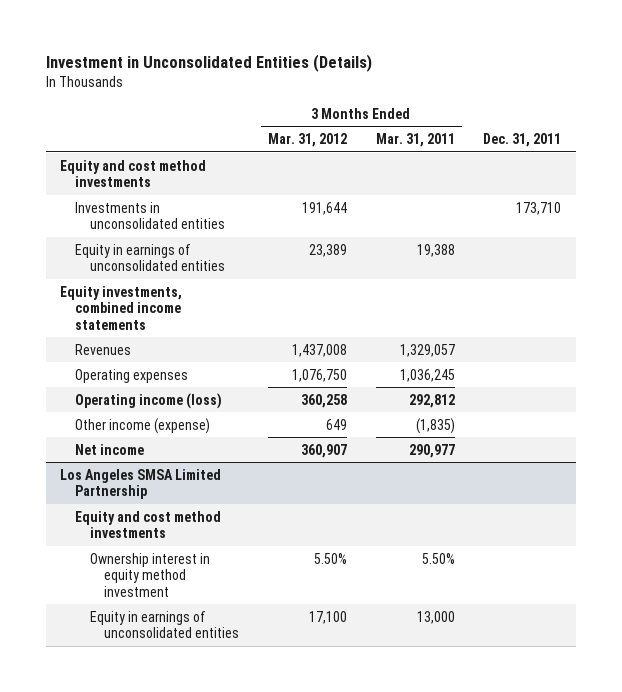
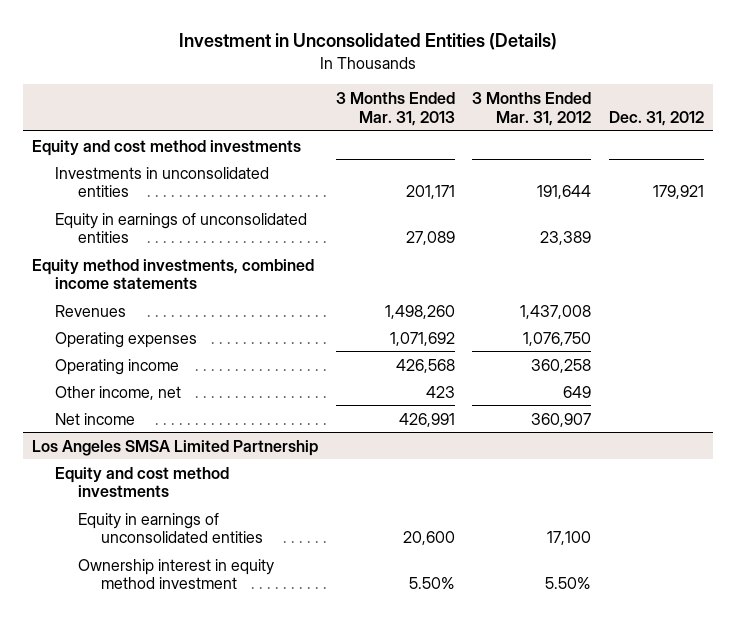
[375,133,455,148] Mar. 31, 2011 -> none
[483,133,562,148] Dec. 31, 2011 -> none
none -> [335,91,455,126] 3 Months Ended Mar. 31, 2013
none -> [609,110,705,126] Dec. 31, 2012
[60,285,183,330] Equity investments, combined income statements -> [31,258,314,290] Equity method investments, combined income statements
[75,392,223,409] Operating income (loss) -> [54,358,179,375] Operating income
[75,417,211,434] Other income (expense) -> [54,385,181,400] Other income, net
[89,552,210,597] Ownership interest in equity method investment -> [77,558,274,590] Ownership interest in equity method investment

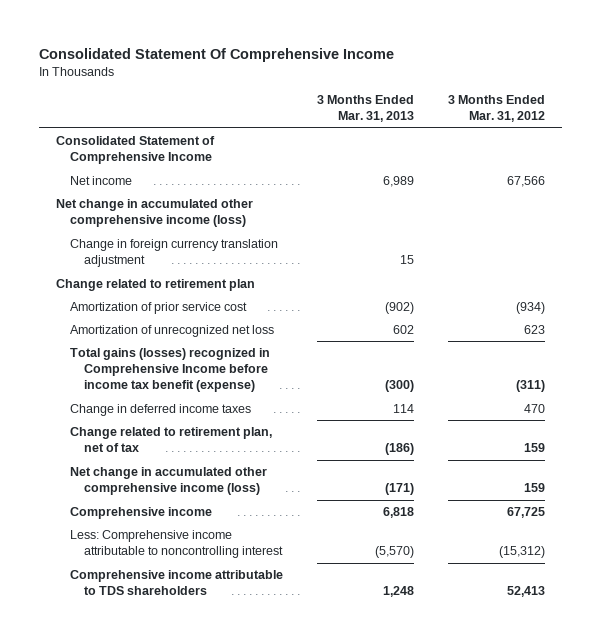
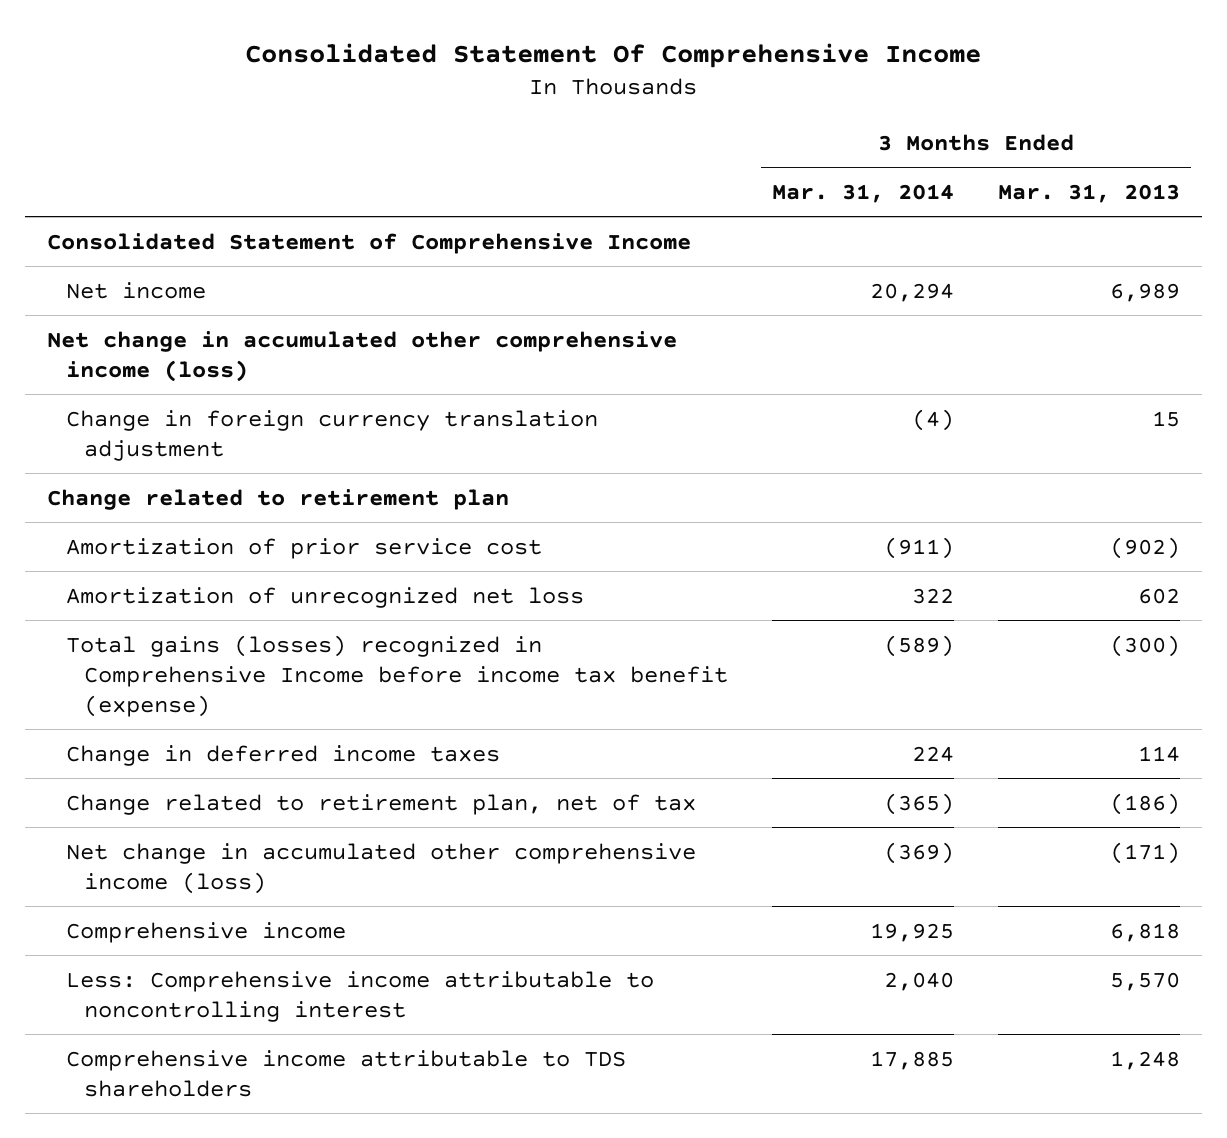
[447,95,545,123] 3 Months Ended Mar. 31, 2012 -> none
none -> [771,183,954,203] Mar. 31, 2014
[375,546,415,559] (5,570) -> [1109,971,1180,991] 5,570

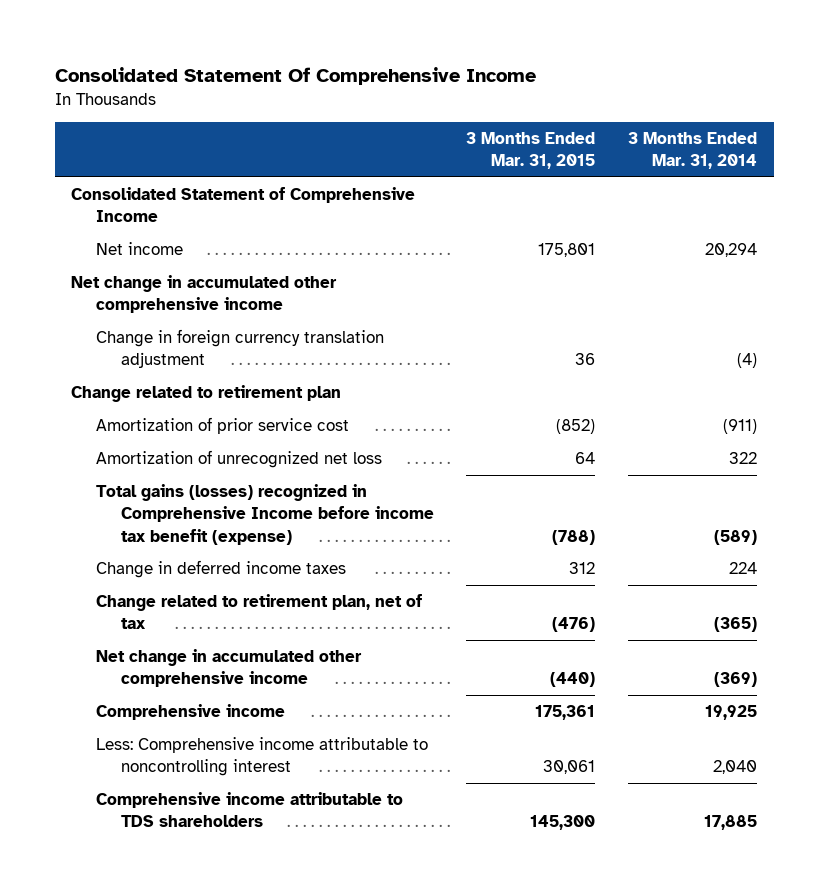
[997,183,1180,203] Mar. 31, 2013 -> none
none -> [466,132,596,170] 3 Months Ended Mar. 31, 2015
[47,330,678,382] Net change in accumulated other comprehensive income (loss) -> [71,275,338,314] Net change in accumulated other comprehensive income
[65,842,696,894] Net change in accumulated other comprehensive income (loss) -> [95,649,362,688] Net change in accumulated other comprehensive income

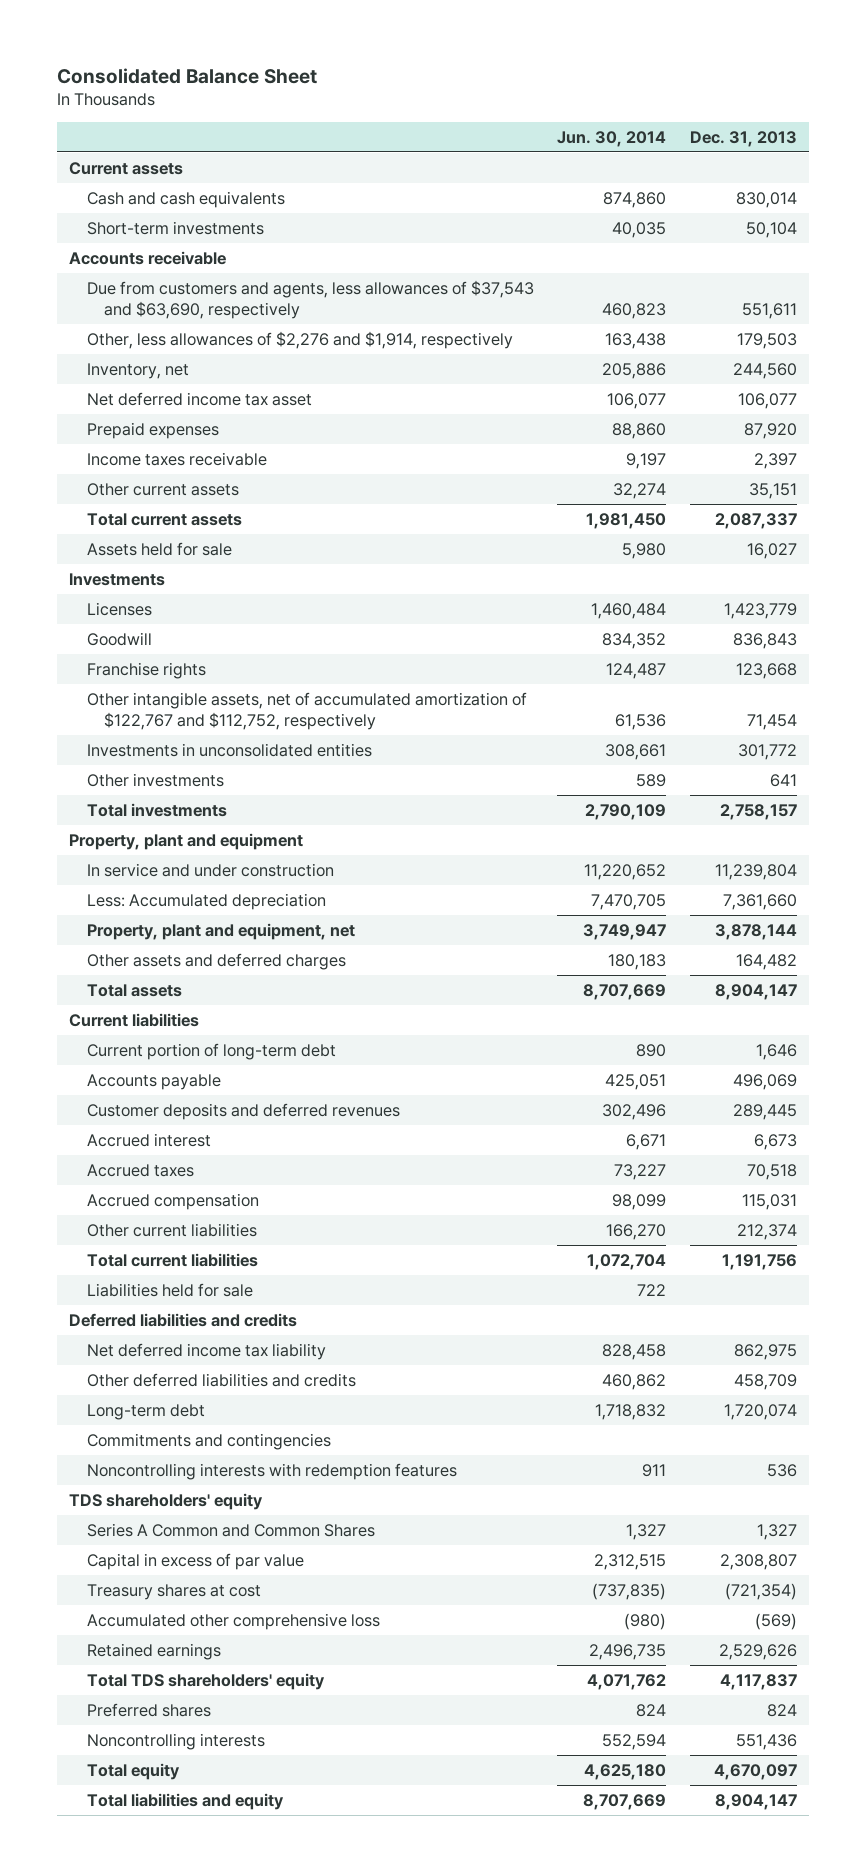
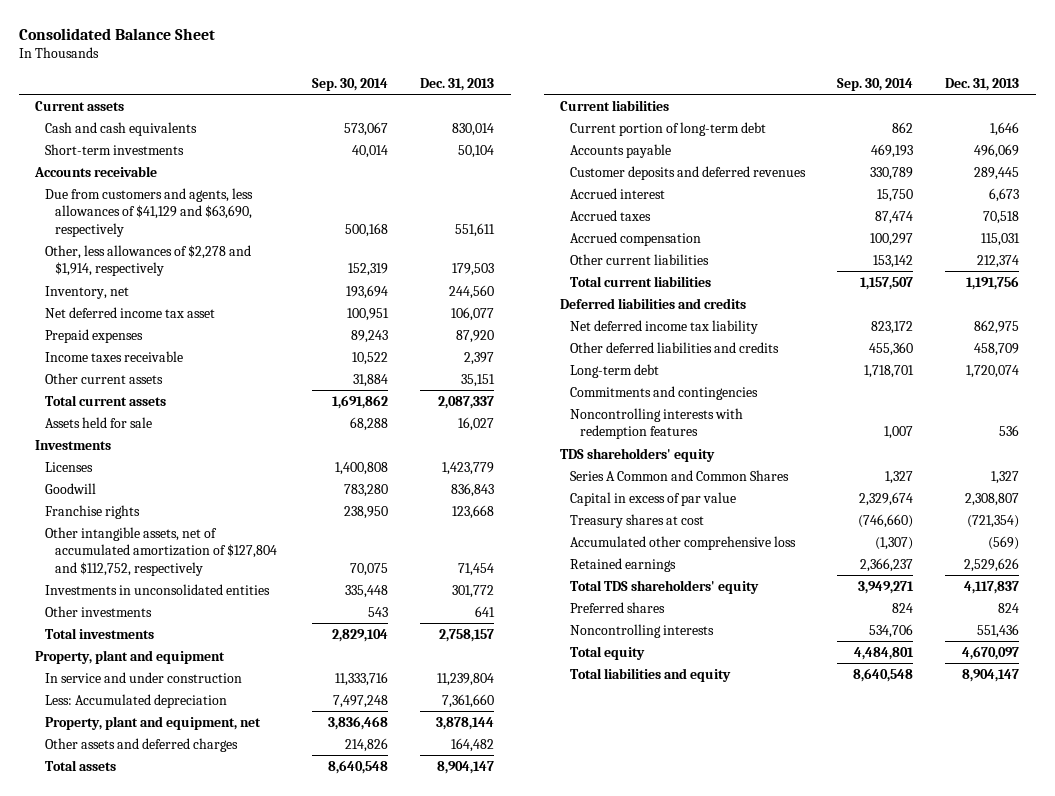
[557,131,667,148] Jun. 30, 2014 -> none
none -> [312,77,389,91] Sep. 30, 2014
[86,279,534,319] Due from customers and agents, less allowances of $37,543 and $63,690, respectively -> [45,187,254,237] Due from customers and agents, less allowances of $41,129 and $63,690, respectively
[86,330,513,349] Other, less allowances of $2,276 and $1,914, respectively -> [45,244,252,277] Other, less allowances of $2,278 and $1,914, respectively
[86,691,527,730] Other intangible assets, net of accumulated amortization of $122,767 and $112,752, respectively -> [45,526,277,576] Other intangible assets, net of accumulated amortization of $127,804 and $112,752, respectively
[86,1282,253,1297] Liabilities held for sale -> none

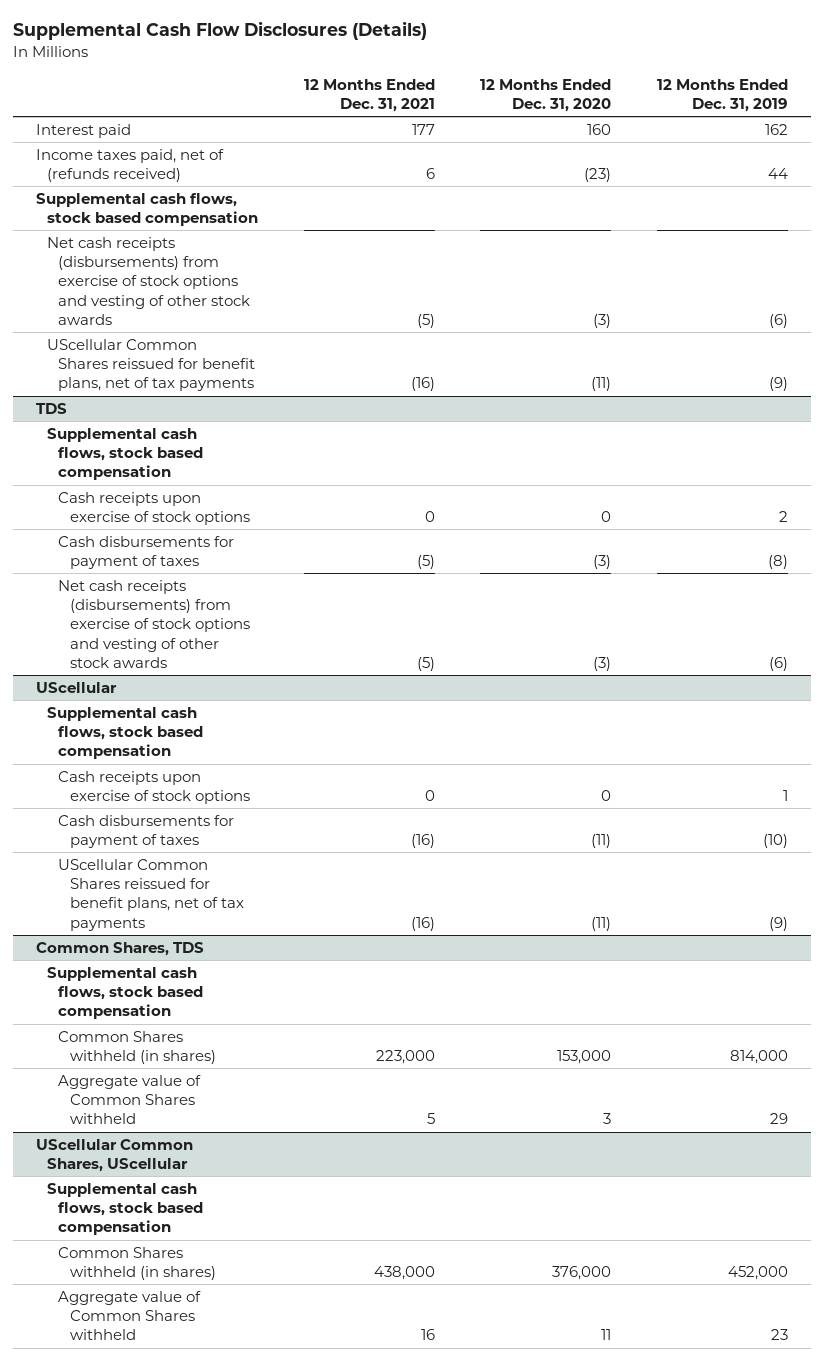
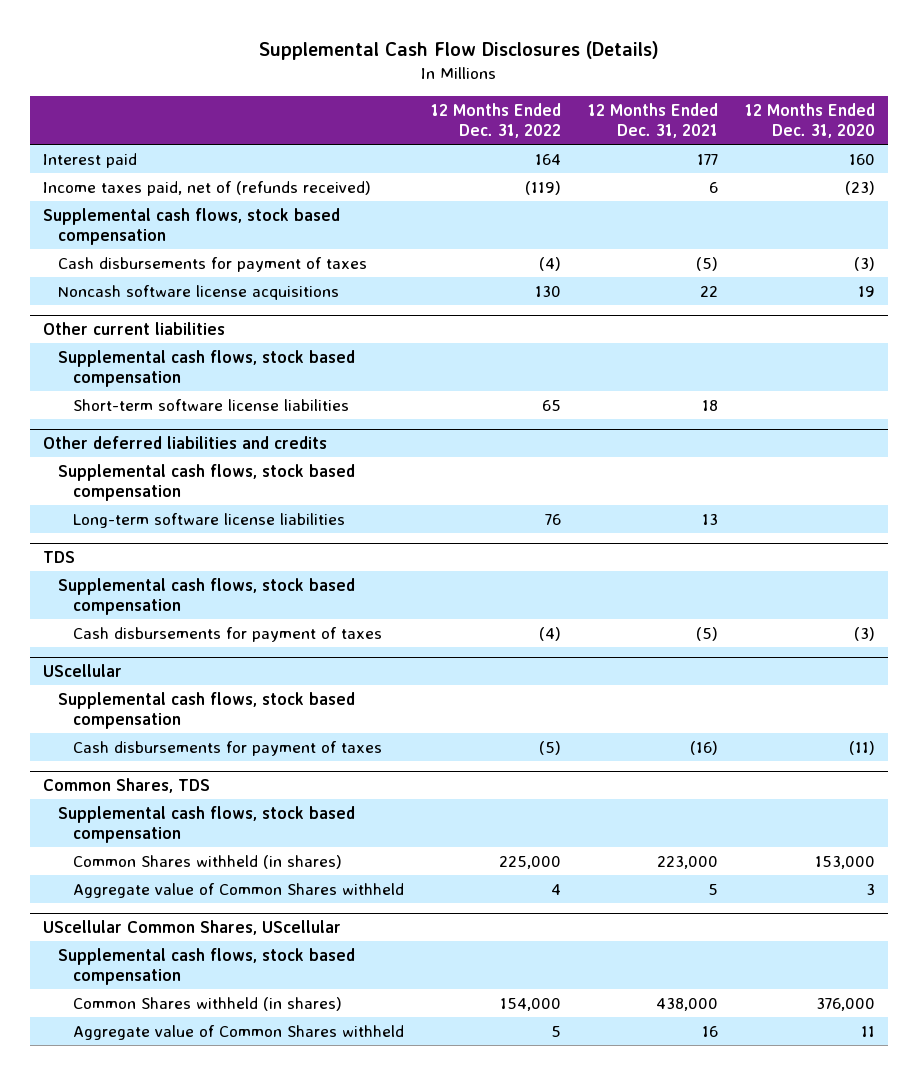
[656,79,788,113] 12 Months Ended Dec. 31, 2019 -> none
none -> [430,102,561,139] 12 Months Ended Dec. 31, 2022
[46,236,251,326] Net cash receipts (disbursements) from exercise of stock options and vesting of other stock awards -> none
[46,338,256,392] UScellular Common Shares reissued for benefit plans, net of tax payments -> none
none -> [58,256,368,272] Cash disbursements for payment of taxes
none -> [58,284,340,300] Noncash software license acquisitions
none -> [43,321,226,335] Other current liabilities
none -> [58,349,356,388] Supplemental cash flows, stock based compensation
none -> [72,398,349,411] Short-term software license liabilities
none -> [43,435,328,449] Other deferred liabilities and credits
none -> [58,463,356,502] Supplemental cash flows, stock based compensation
none -> [72,512,345,528] Long-term software license liabilities
[58,491,250,526] Cash receipts upon exercise of stock options -> none
[58,579,250,669] Net cash receipts (disbursements) from exercise of stock options and vesting of other stock awards -> none
[58,770,250,805] Cash receipts upon exercise of stock options -> none
[58,858,244,931] UScellular Common Shares reissued for benefit plans, net of tax payments -> none

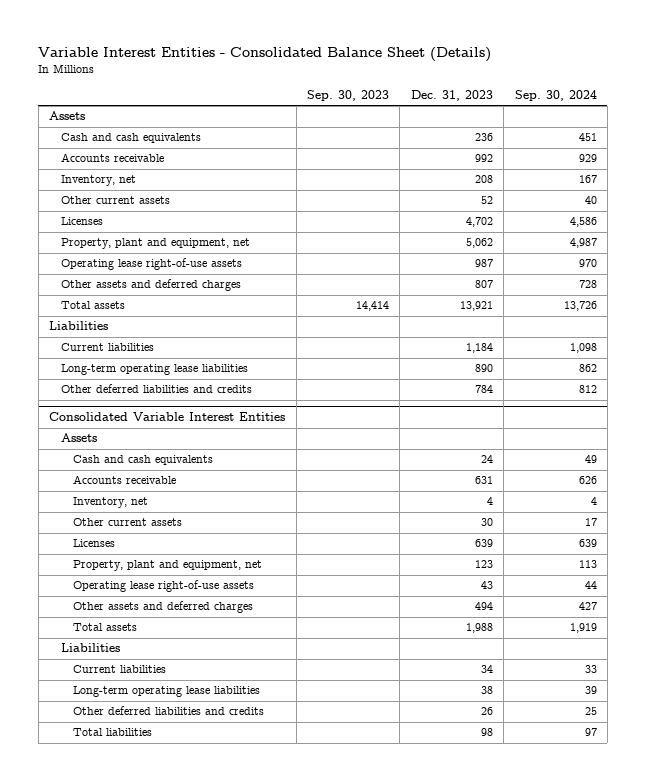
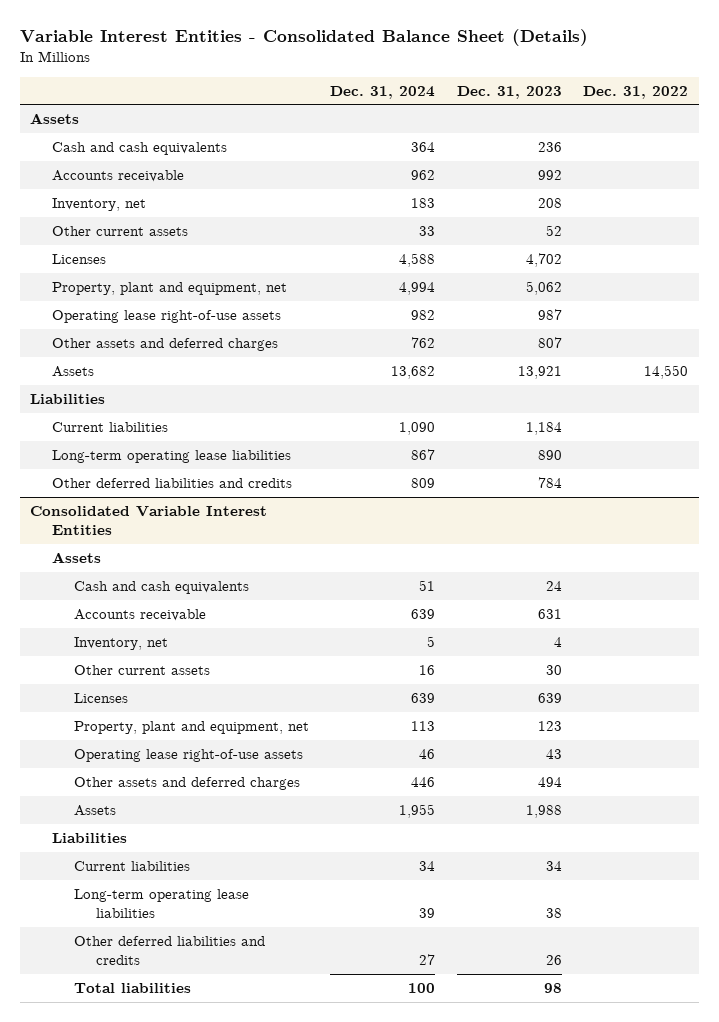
[307,89,390,101] Sep. 30, 2023 -> none
[514,89,597,101] Sep. 30, 2024 -> none
none -> [330,85,436,99] Dec. 31, 2024
none -> [583,85,689,99] Dec. 31, 2022
[61,301,126,310] Total assets -> [52,365,95,377] Assets
[72,623,137,632] Total assets -> [73,804,116,816] Assets

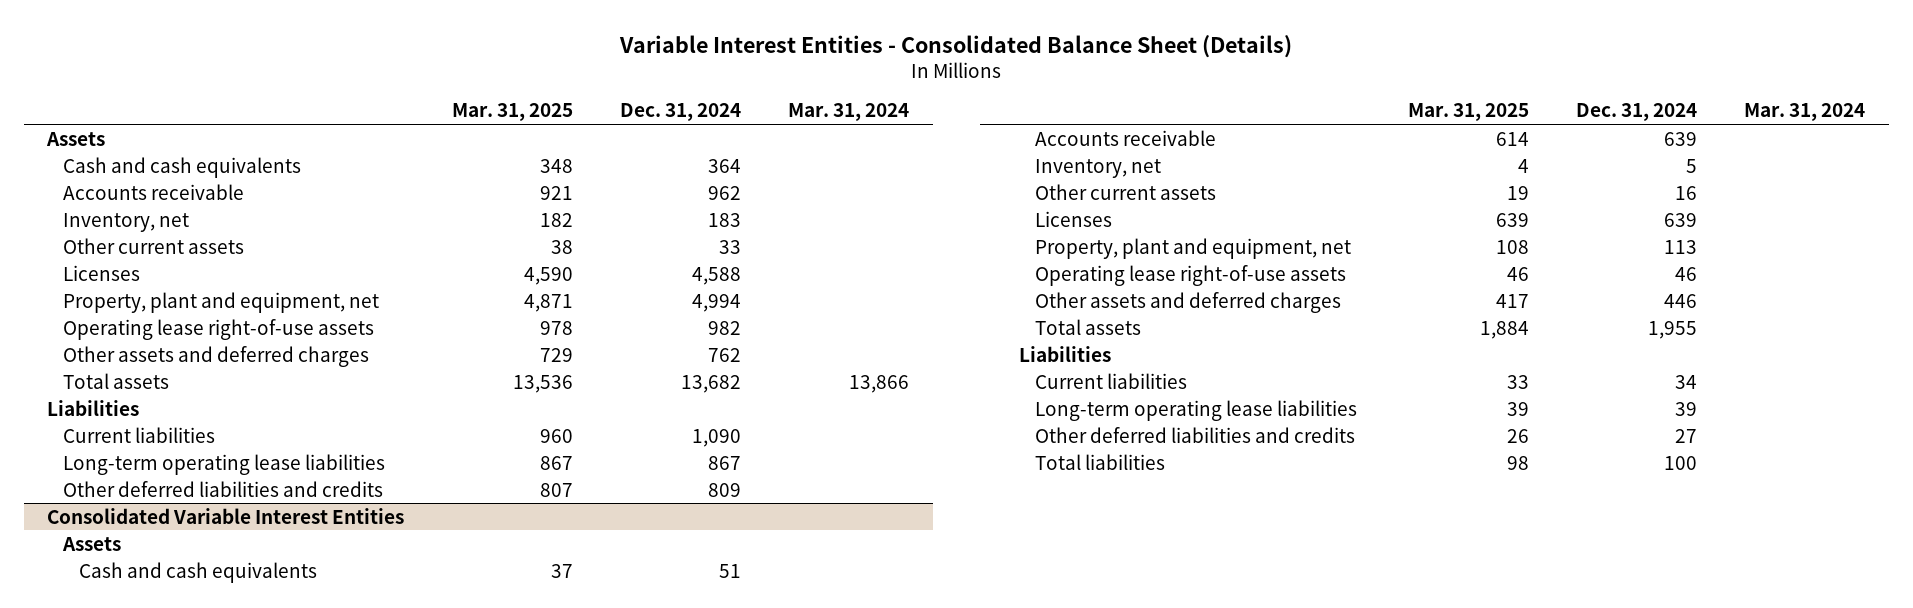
[456,85,562,99] Dec. 31, 2023 -> none
[583,85,689,99] Dec. 31, 2022 -> none
none -> [451,103,573,122] Mar. 31, 2025
none -> [788,103,910,122] Mar. 31, 2024
[52,365,95,377] Assets -> [63,372,170,389] Total assets
[73,804,116,816] Assets -> [1035,318,1142,335] Total assets

